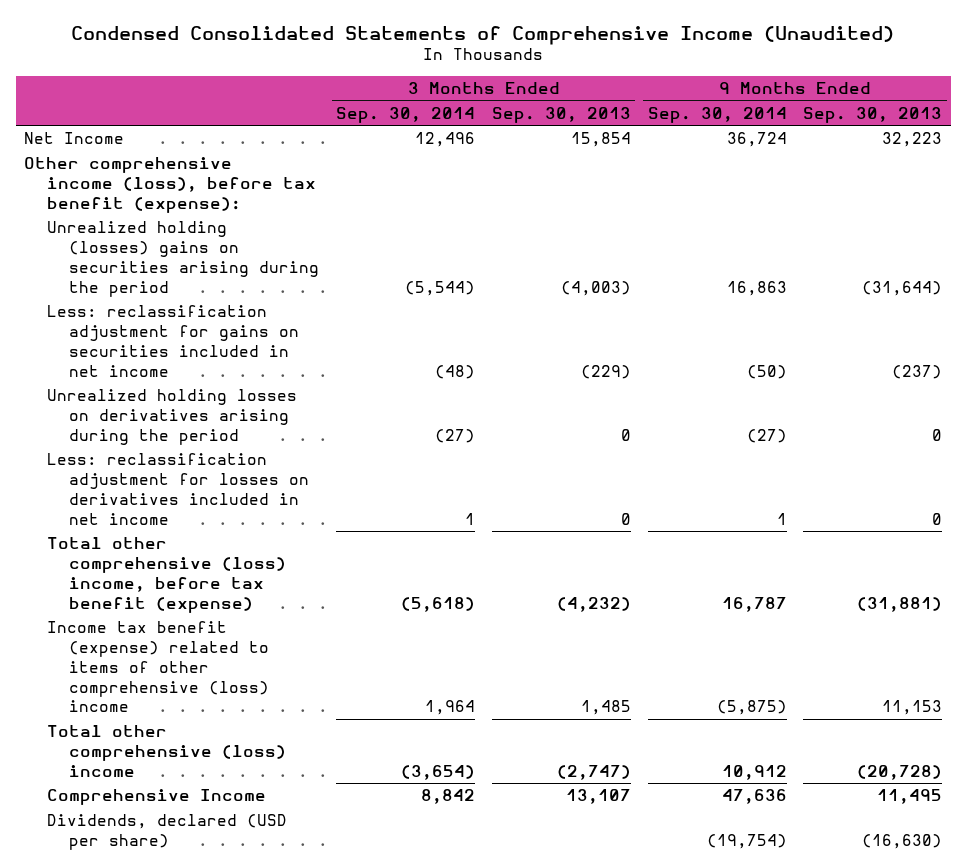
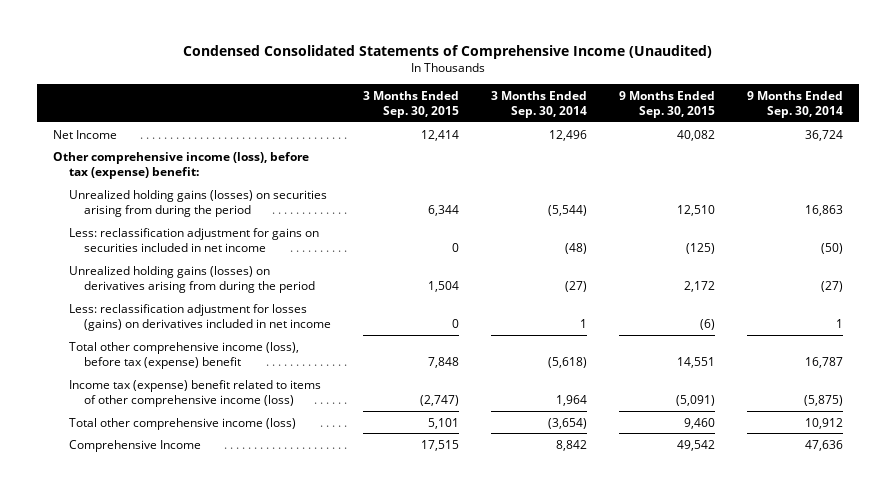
[491,106,631,123] Sep. 30, 2013 -> none
[803,106,943,123] Sep. 30, 2013 -> none
none -> [363,90,460,118] 3 Months Ended Sep. 30, 2015
none -> [618,90,715,118] 9 Months Ended Sep. 30, 2015
[23,157,316,213] Other comprehensive income (loss), before tax benefit (expense): -> [52,151,309,179] Other comprehensive income (loss), before tax (expense) benefit:
[46,221,320,297] Unrealized holding (losses) gains on securities arising during the period -> [68,189,327,217] Unrealized holding gains (losses) on securities arising from during the period
[46,389,297,445] Unrealized holding losses on derivatives arising during the period -> [68,265,316,293] Unrealized holding gains (losses) on derivatives arising from during the period
[46,453,310,525] Less: reclassification adjustment for losses on derivatives included in net income -> [68,303,332,331] Less: reclassification adjustment for losses (gains) on derivatives included in net income
[46,537,287,613] Total other comprehensive (loss) income, before tax benefit (expense) -> [68,341,299,369] Total other comprehensive income (loss), before tax (expense) benefit
[46,621,270,713] Income tax benefit (expense) related to items of other comprehensive (loss) income -> [68,379,321,407] Income tax (expense) benefit related to items of other comprehensive income (loss)
[46,725,287,777] Total other comprehensive (loss) income -> [68,417,296,430] Total other comprehensive income (loss)
[46,814,287,850] Dividends, declared (USD per share) -> none

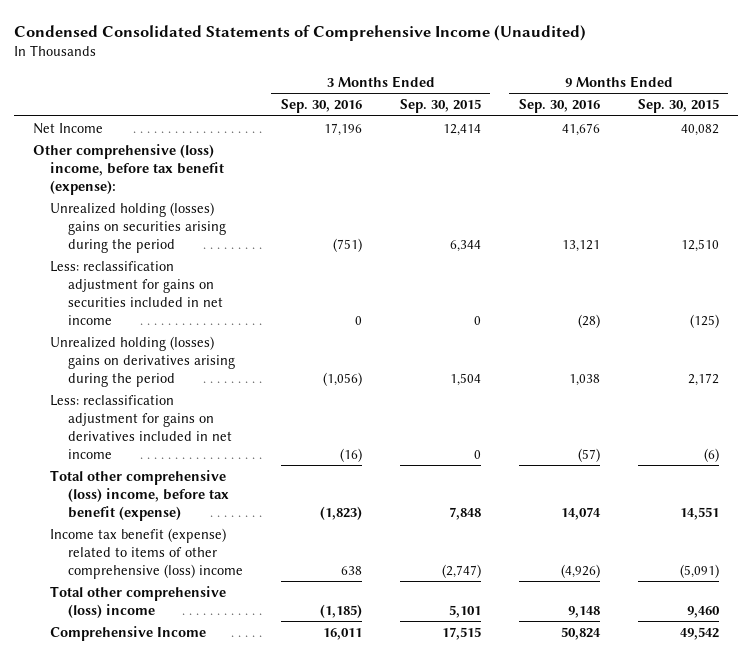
[491,90,588,118] 3 Months Ended Sep. 30, 2014 -> none
[746,90,843,118] 9 Months Ended Sep. 30, 2014 -> none
none -> [280,99,362,114] Sep. 30, 2016
none -> [518,99,600,114] Sep. 30, 2016
[52,151,309,179] Other comprehensive income (loss), before tax (expense) benefit: -> [33,143,225,195] Other comprehensive (loss) income, before tax benefit (expense):
[68,189,327,217] Unrealized holding gains (losses) on securities arising from during the period -> [50,201,226,253] Unrealized holding (losses) gains on securities arising during the period
[68,265,316,293] Unrealized holding gains (losses) on derivatives arising from during the period -> [50,335,235,387] Unrealized holding (losses) gains on derivatives arising during the period
[68,303,332,331] Less: reclassification adjustment for losses (gains) on derivatives included in net income -> [50,394,232,459] Less: reclassification adjustment for gains on derivatives included in net income
[68,341,299,369] Total other comprehensive income (loss), before tax (expense) benefit -> [50,469,229,521] Total other comprehensive (loss) income, before tax benefit (expense)
[68,379,321,407] Income tax (expense) benefit related to items of other comprehensive income (loss) -> [50,527,243,579] Income tax benefit (expense) related to items of other comprehensive (loss) income
[68,417,296,430] Total other comprehensive income (loss) -> [50,585,227,618] Total other comprehensive (loss) income

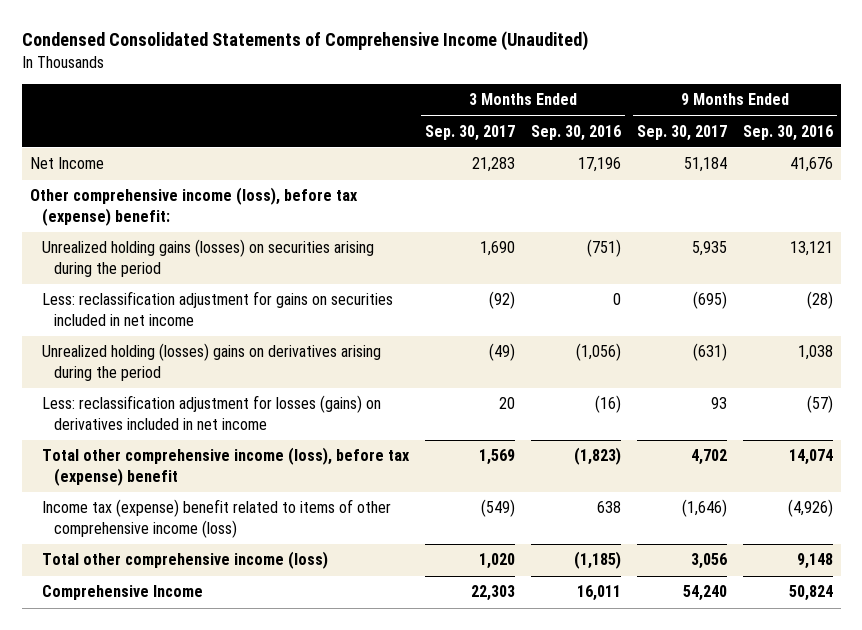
[399,99,481,114] Sep. 30, 2015 -> none
[637,99,719,114] Sep. 30, 2015 -> none
none -> [424,124,515,141] Sep. 30, 2017
none -> [636,124,727,141] Sep. 30, 2017
[33,143,225,195] Other comprehensive (loss) income, before tax benefit (expense): -> [29,187,358,226] Other comprehensive income (loss), before tax (expense) benefit:
[50,201,226,253] Unrealized holding (losses) gains on securities arising during the period -> [41,239,374,277] Unrealized holding gains (losses) on securities arising during the period
[50,394,232,459] Less: reclassification adjustment for gains on derivatives included in net income -> [41,395,381,430] Less: reclassification adjustment for losses (gains) on derivatives included in net income
[50,469,229,521] Total other comprehensive (loss) income, before tax benefit (expense) -> [41,447,410,486] Total other comprehensive income (loss), before tax (expense) benefit
[50,527,243,579] Income tax benefit (expense) related to items of other comprehensive (loss) income -> [41,499,391,538] Income tax (expense) benefit related to items of other comprehensive income (loss)
[50,585,227,618] Total other comprehensive (loss) income -> [41,551,328,570] Total other comprehensive income (loss)

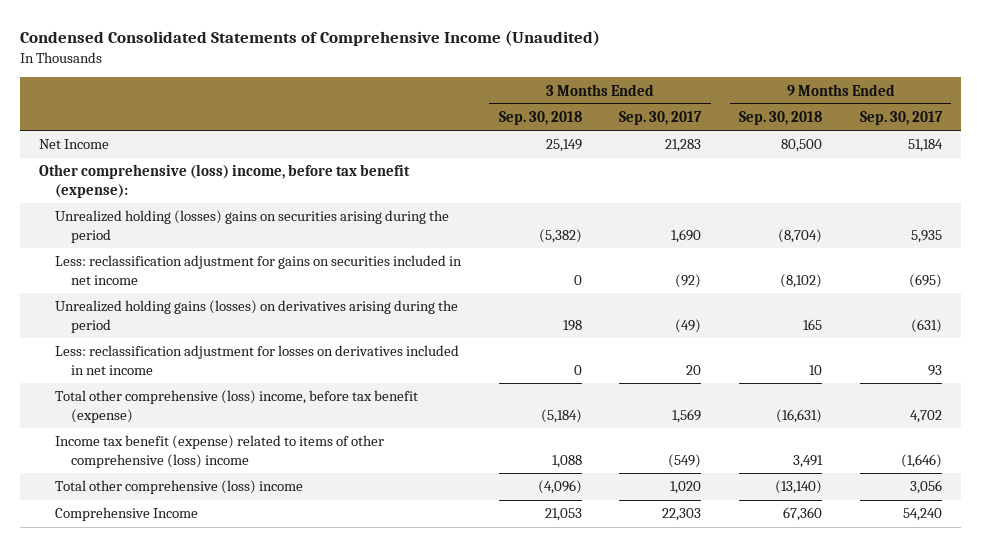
[530,124,621,141] Sep. 30, 2016 -> none
[742,124,833,141] Sep. 30, 2016 -> none
none -> [498,111,582,126] Sep. 30, 2018
none -> [739,111,823,126] Sep. 30, 2018
[29,187,358,226] Other comprehensive income (loss), before tax (expense) benefit: -> [39,164,411,198] Other comprehensive (loss) income, before tax benefit (expense):
[41,239,374,277] Unrealized holding gains (losses) on securities arising during the period -> [55,210,450,243] Unrealized holding (losses) gains on securities arising during the period
[41,343,381,381] Unrealized holding (losses) gains on derivatives arising during the period -> [55,300,459,333] Unrealized holding gains (losses) on derivatives arising during the period
[41,395,381,430] Less: reclassification adjustment for losses (gains) on derivatives included in net income -> [55,345,460,375] Less: reclassification adjustment for losses on derivatives included in net income
[41,447,410,486] Total other comprehensive income (loss), before tax (expense) benefit -> [55,390,419,423] Total other comprehensive (loss) income, before tax benefit (expense)
[41,499,391,538] Income tax (expense) benefit related to items of other comprehensive income (loss) -> [55,435,385,468] Income tax benefit (expense) related to items of other comprehensive (loss) income
[41,551,328,570] Total other comprehensive income (loss) -> [55,480,304,495] Total other comprehensive (loss) income

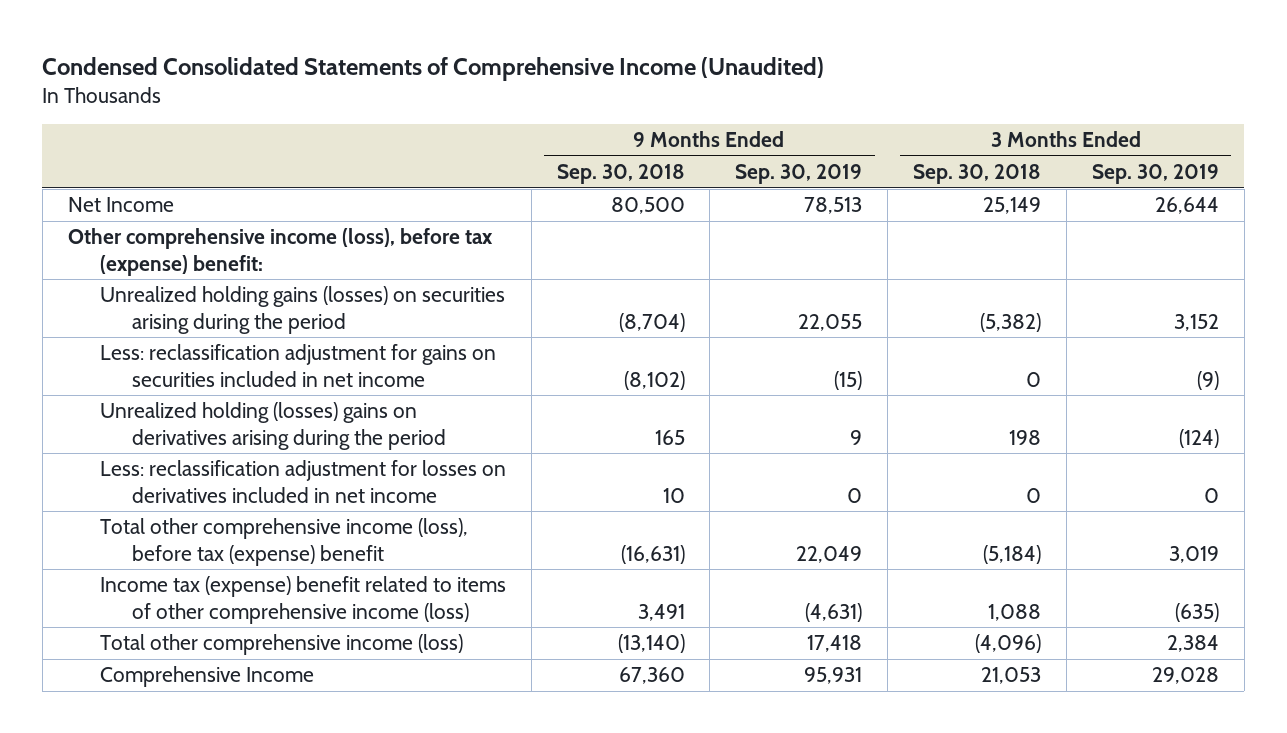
[619,111,703,126] Sep. 30, 2017 -> none
[859,111,943,126] Sep. 30, 2017 -> none
none -> [735,164,863,185] Sep. 30, 2019
none -> [1091,164,1219,185] Sep. 30, 2019
[39,164,411,198] Other comprehensive (loss) income, before tax benefit (expense): -> [67,228,493,276] Other comprehensive income (loss), before tax (expense) benefit:
[55,210,450,243] Unrealized holding (losses) gains on securities arising during the period -> [99,286,505,334] Unrealized holding gains (losses) on securities arising during the period
[55,300,459,333] Unrealized holding gains (losses) on derivatives arising during the period -> [99,402,446,450] Unrealized holding (losses) gains on derivatives arising during the period
[55,390,419,423] Total other comprehensive (loss) income, before tax benefit (expense) -> [99,518,468,566] Total other comprehensive income (loss), before tax (expense) benefit
[55,435,385,468] Income tax benefit (expense) related to items of other comprehensive (loss) income -> [99,576,506,624] Income tax (expense) benefit related to items of other comprehensive income (loss)
[55,480,304,495] Total other comprehensive (loss) income -> [99,634,463,656] Total other comprehensive income (loss)

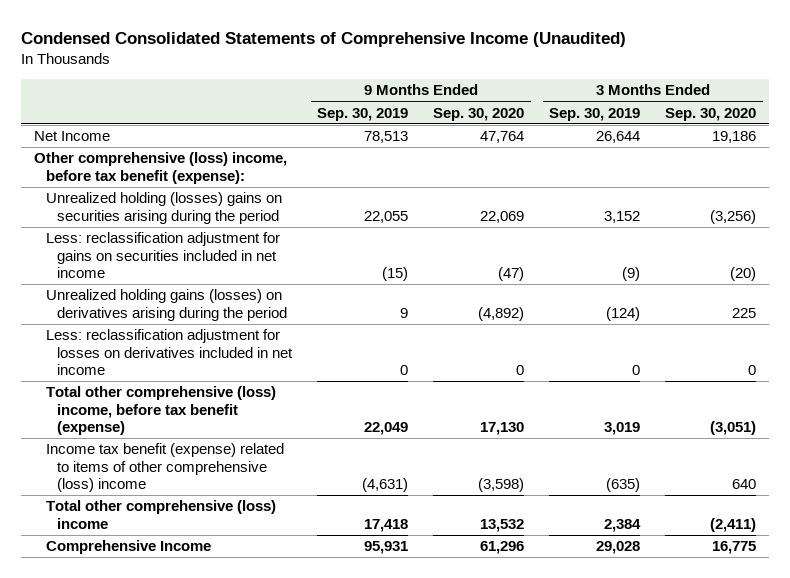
[556,164,685,185] Sep. 30, 2018 -> none
[912,164,1041,185] Sep. 30, 2018 -> none
none -> [433,107,525,121] Sep. 30, 2020
none -> [665,107,757,121] Sep. 30, 2020
[67,228,493,276] Other comprehensive income (loss), before tax (expense) benefit: -> [33,152,287,184] Other comprehensive (loss) income, before tax benefit (expense):
[99,286,505,334] Unrealized holding gains (losses) on securities arising during the period -> [45,192,282,224] Unrealized holding (losses) gains on securities arising during the period
[99,402,446,450] Unrealized holding (losses) gains on derivatives arising during the period -> [45,289,288,321] Unrealized holding gains (losses) on derivatives arising during the period
[99,518,468,566] Total other comprehensive income (loss), before tax (expense) benefit -> [45,386,276,435] Total other comprehensive (loss) income, before tax benefit (expense)
[99,576,506,624] Income tax (expense) benefit related to items of other comprehensive income (loss) -> [45,443,284,492] Income tax benefit (expense) related to items of other comprehensive (loss) income
[99,634,463,656] Total other comprehensive income (loss) -> [45,500,276,529] Total other comprehensive (loss) income

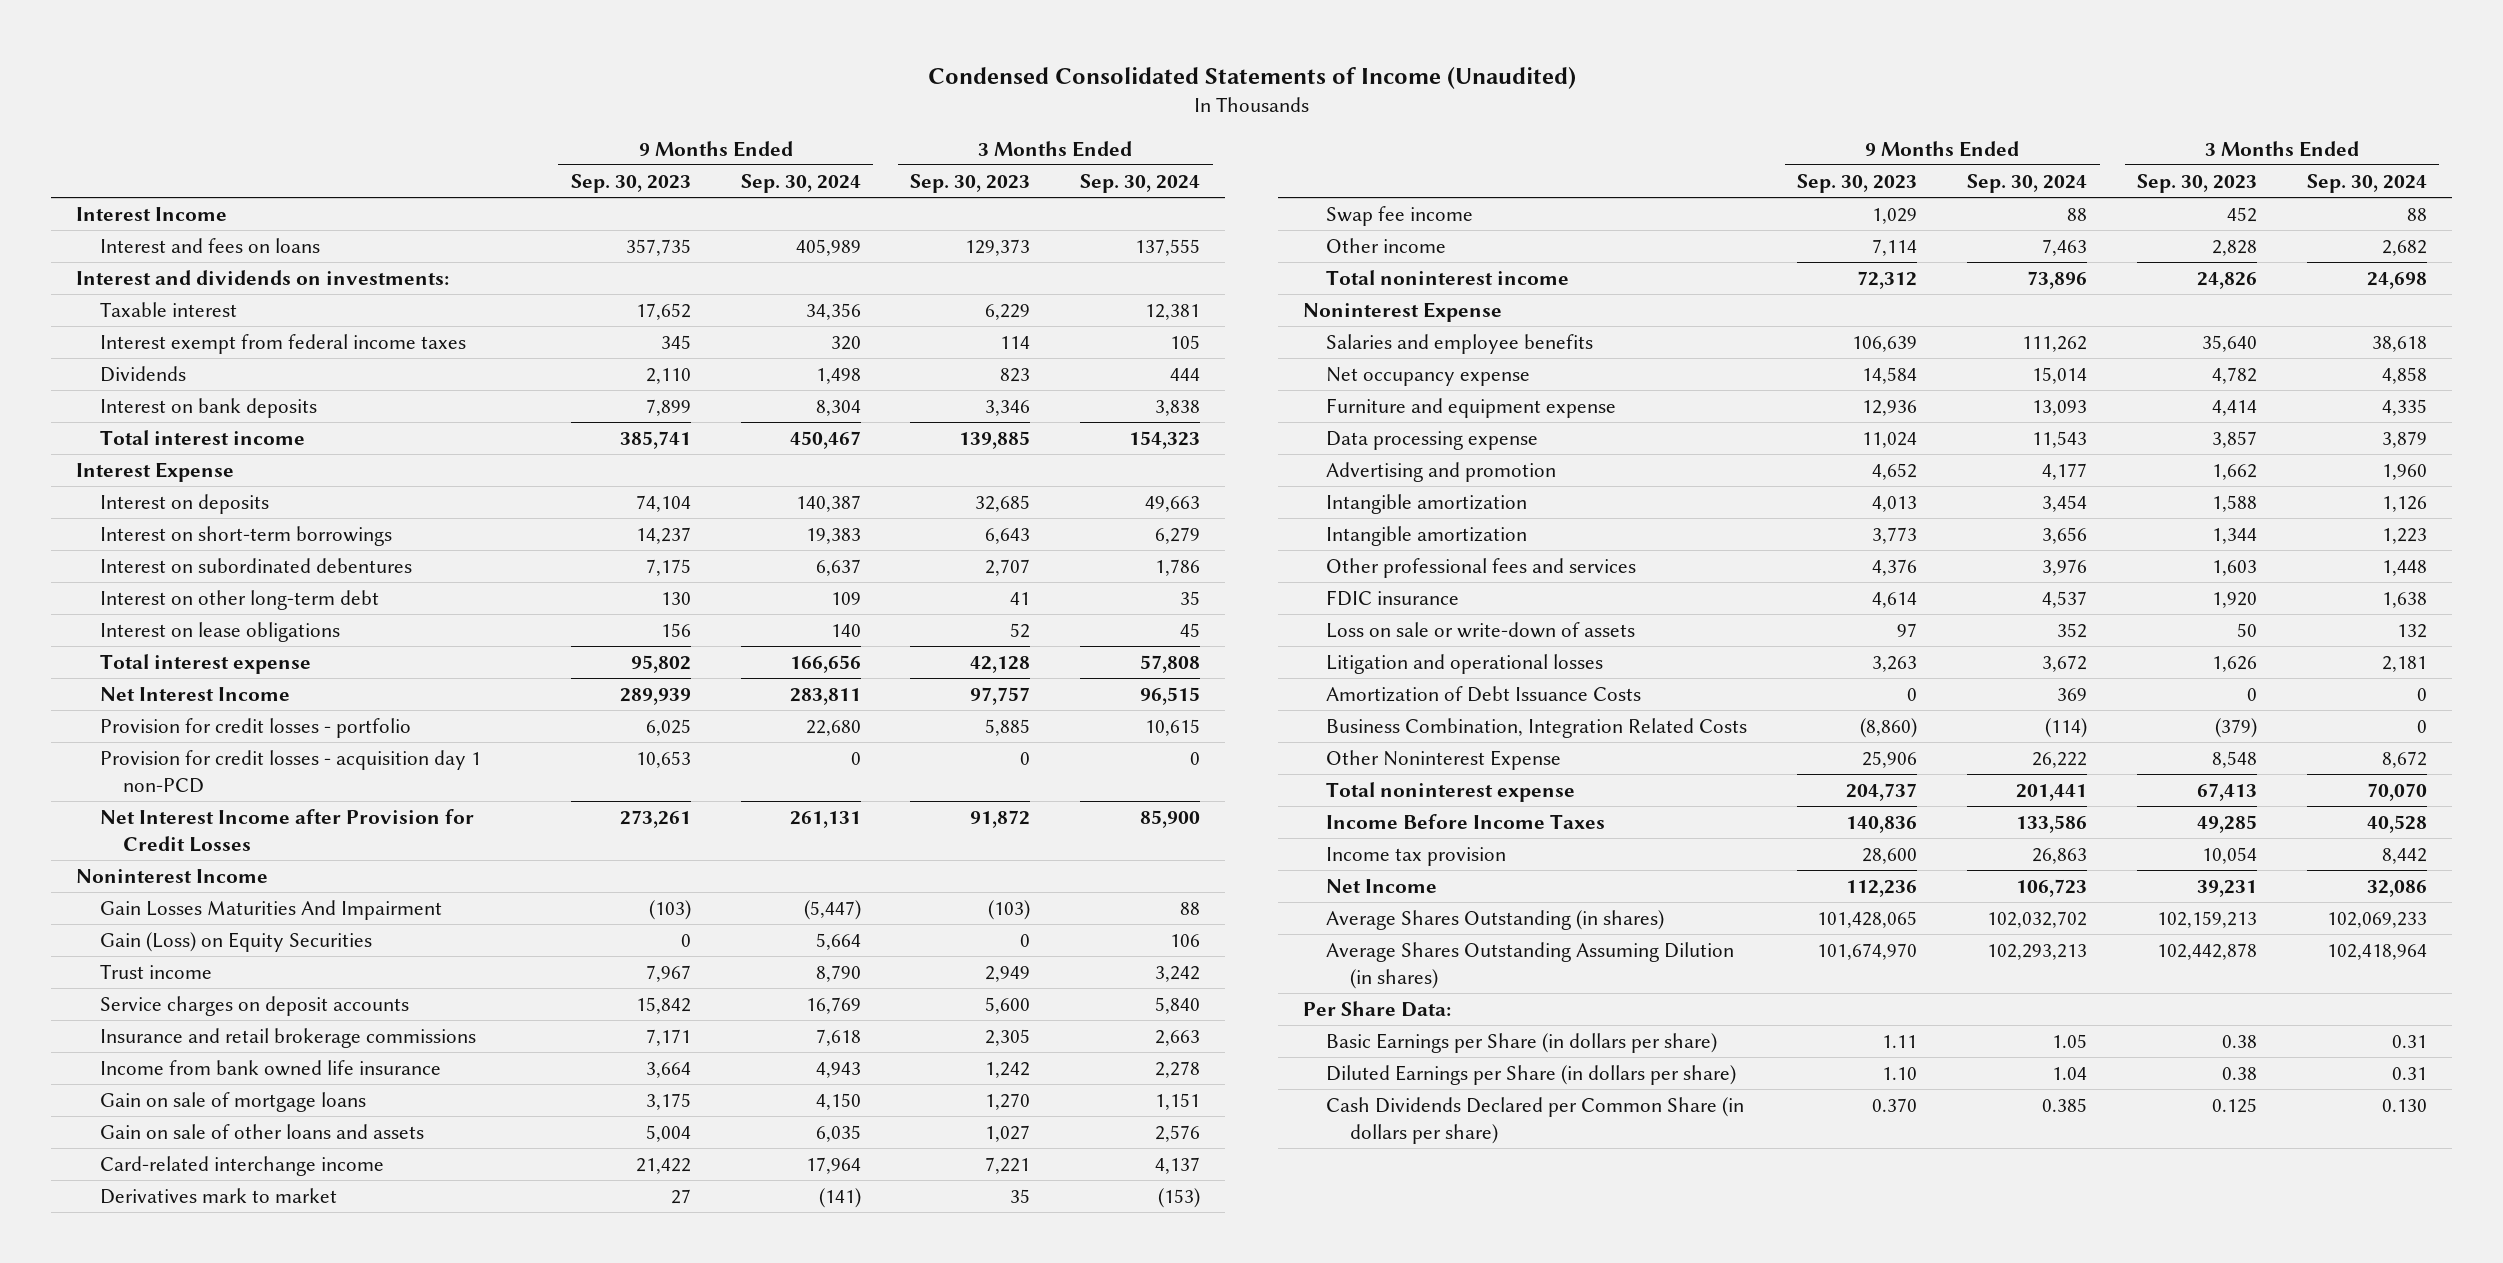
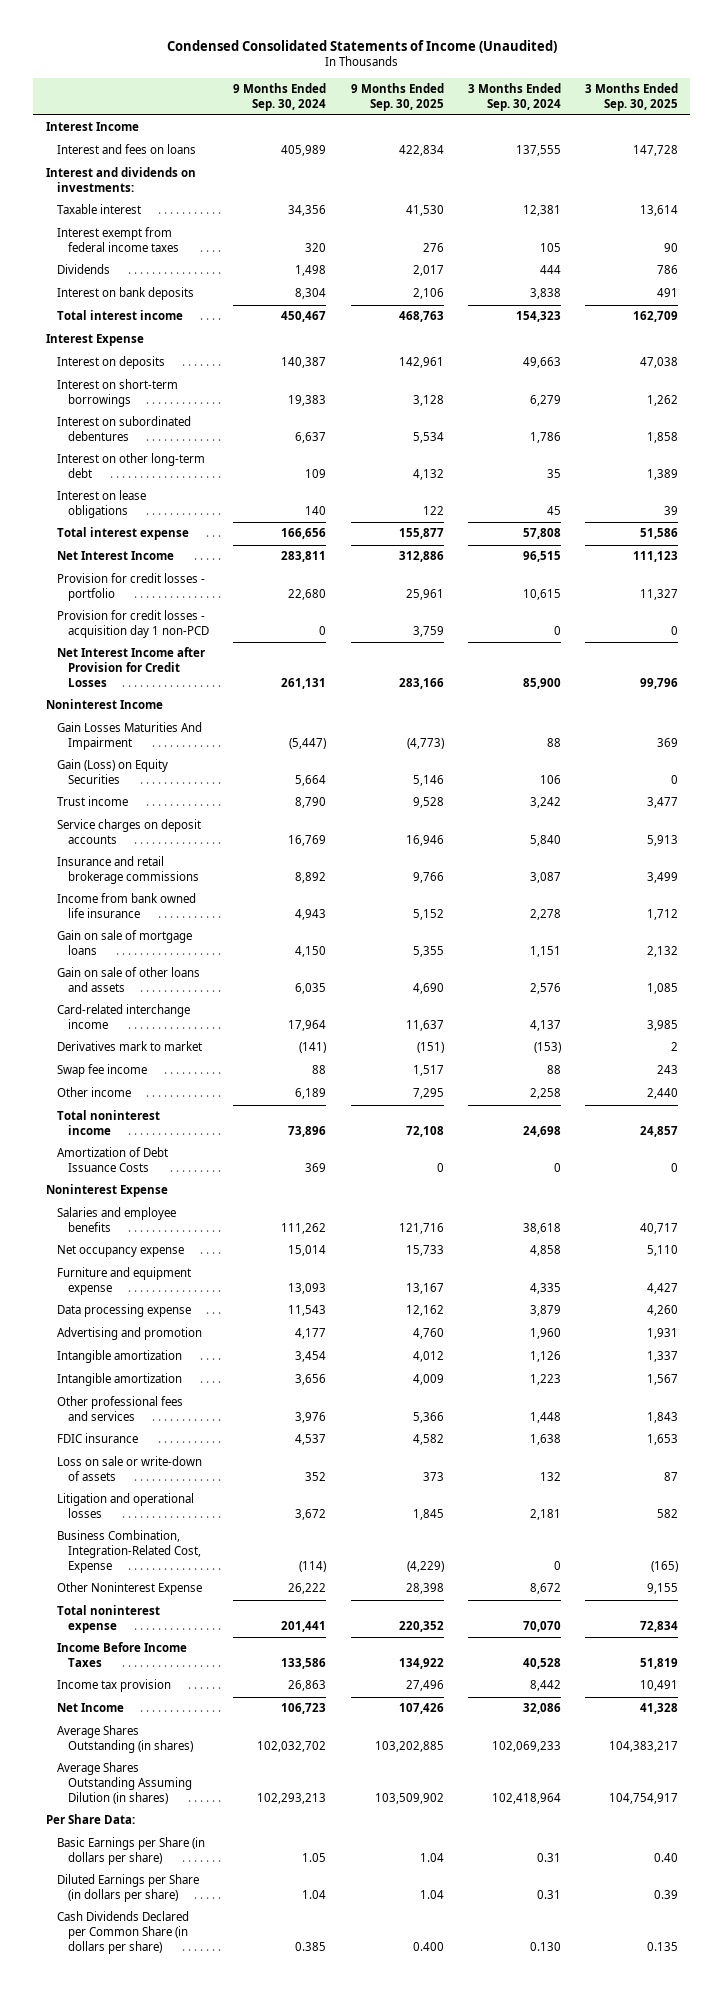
[570,173,691,193] Sep. 30, 2023 -> none
[910,173,1031,193] Sep. 30, 2023 -> none
none -> [350,82,444,111] 9 Months Ended Sep. 30, 2025
none -> [585,82,679,111] 3 Months Ended Sep. 30, 2025
[815,1028,861,1046] 7,618 -> [295,871,327,883] 8,892
[1155,1029,1201,1046] 2,663 -> [529,871,561,883] 3,087
[2042,238,2088,256] 7,463 -> [295,1088,327,1100] 6,189
[2382,239,2428,256] 2,682 -> [529,1088,561,1100] 2,258
[1326,685,1642,702] Amortization of Debt Issuance Costs -> [56,1147,168,1172] Amortization of Debt Issuance Costs
[1326,717,1748,738] Business Combination, Integration Related Costs -> [56,1530,202,1573] Business Combination, Integration-Related Cost, Expense

